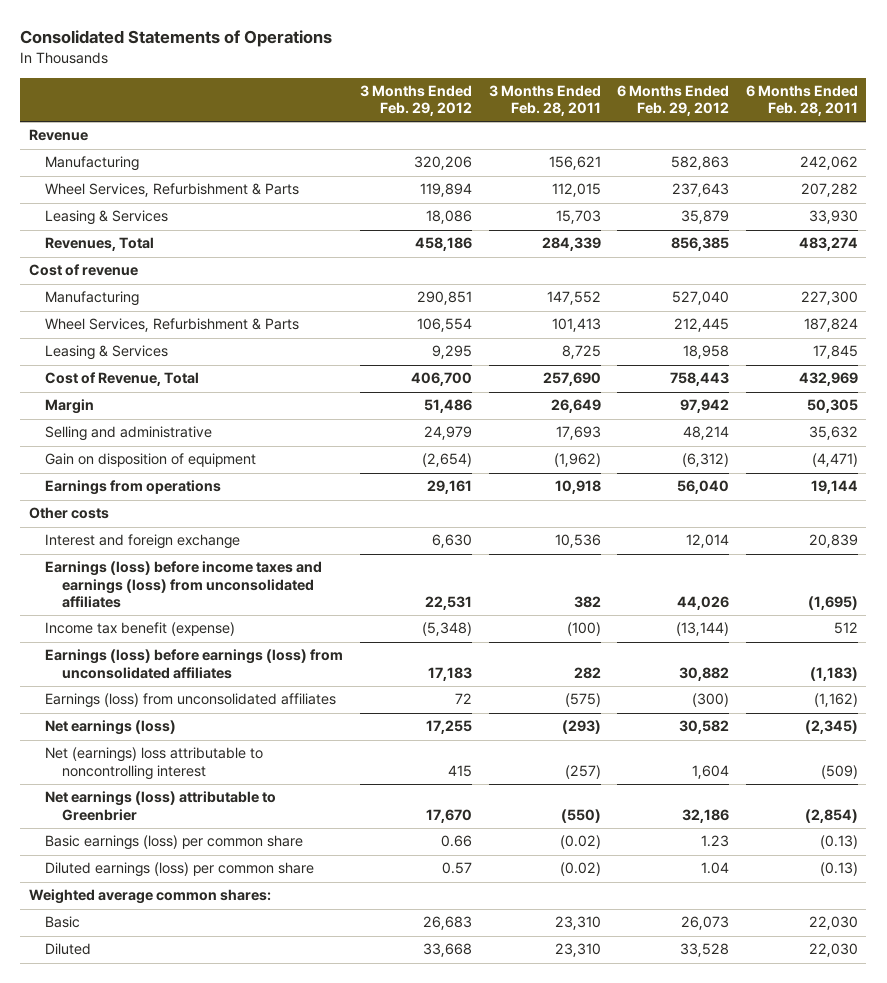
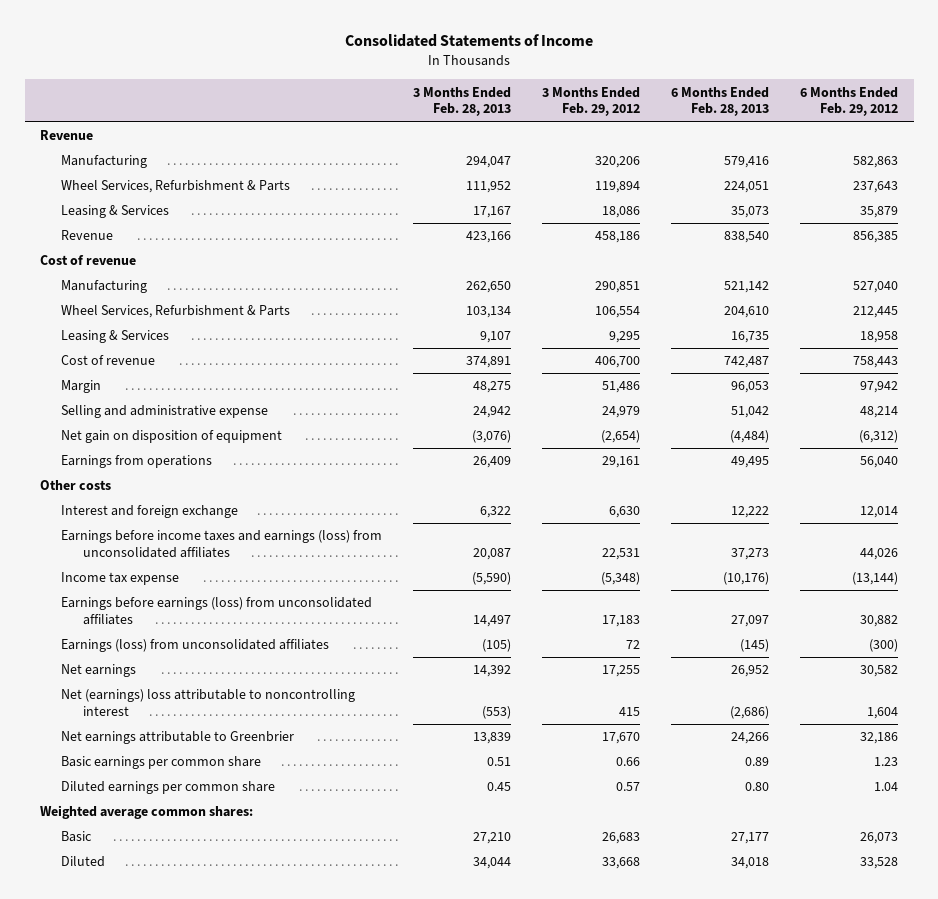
[20,30,333,48] Consolidated Statements of Operations -> [345,34,594,48] Consolidated Statements of Income
[488,85,601,117] 3 Months Ended Feb. 28, 2011 -> none
[746,85,859,117] 6 Months Ended Feb. 28, 2011 -> none
none -> [413,86,512,117] 3 Months Ended Feb. 28, 2013
none -> [671,86,770,117] 6 Months Ended Feb. 28, 2013
[45,237,155,252] Revenues, Total -> [61,230,114,241] Revenue
[45,372,200,387] Cost of Revenue, Total -> [61,355,156,366] Cost of revenue
[45,426,213,442] Selling and administrative -> [61,405,269,419] Selling and administrative expense
[45,453,257,468] Gain on disposition of equipment -> [61,430,283,444] Net gain on disposition of equipment
[45,561,323,608] Earnings (loss) before income taxes and earnings (loss) from unconsolidated affiliates -> [61,530,383,559] Earnings before income taxes and earnings (loss) from unconsolidated affiliates
[45,622,236,637] Income tax benefit (expense) -> [61,572,180,586] Income tax expense
[45,649,344,679] Earnings (loss) before earnings (loss) from unconsolidated affiliates -> [61,597,373,626] Earnings before earnings (loss) from unconsolidated affiliates
[45,720,177,736] Net earnings (loss) -> [61,664,137,678] Net earnings
[45,791,277,821] Net earnings (loss) attributable to Greenbrier -> [61,731,295,745] Net earnings attributable to Greenbrier
[45,835,304,851] Basic earnings (loss) per common share -> [61,756,262,770] Basic earnings per common share
[45,862,315,878] Diluted earnings (loss) per common share -> [61,781,276,795] Diluted earnings per common share

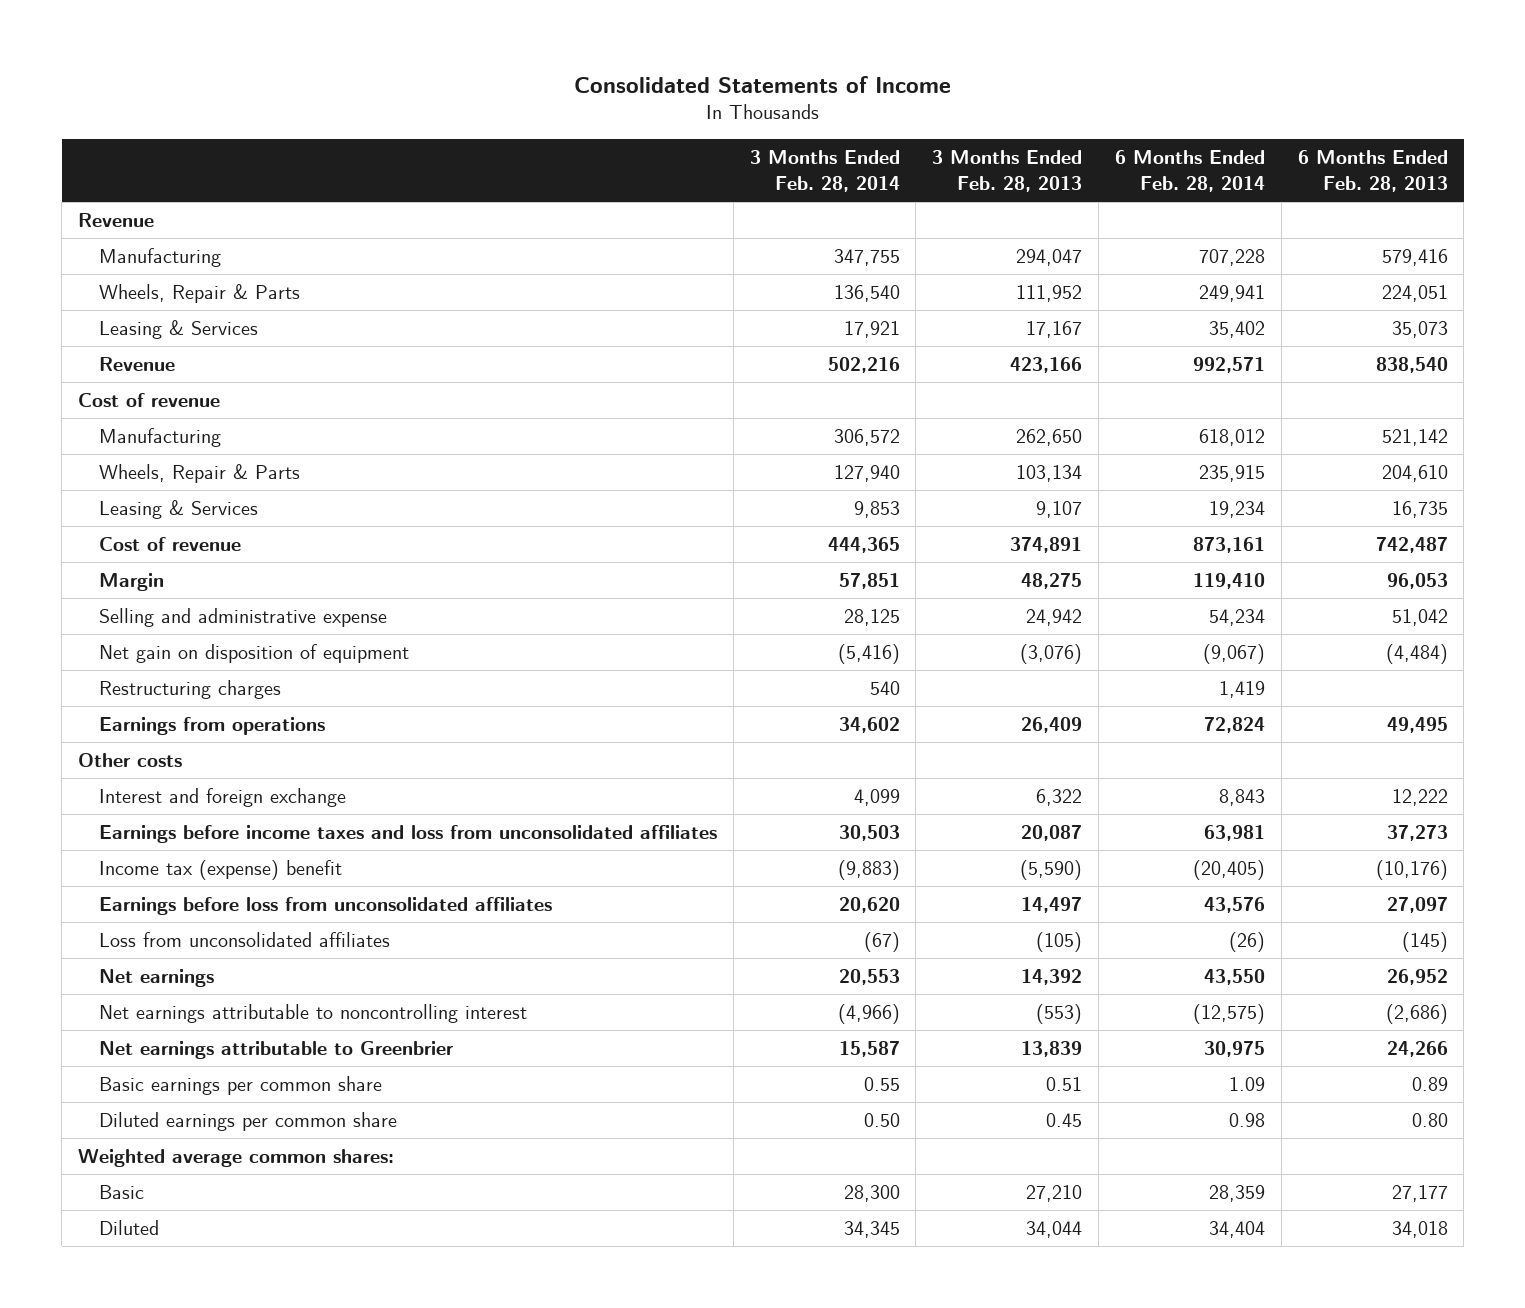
[542,86,641,117] 3 Months Ended Feb. 29, 2012 -> none
[800,86,899,117] 6 Months Ended Feb. 29, 2012 -> none
none -> [749,150,900,193] 3 Months Ended Feb. 28, 2014
none -> [1114,150,1265,193] 6 Months Ended Feb. 28, 2014
[61,180,291,194] Wheel Services, Refurbishment & Parts -> [98,284,300,304] Wheels, Repair & Parts
[61,305,291,319] Wheel Services, Refurbishment & Parts -> [98,464,300,484] Wheels, Repair & Parts
none -> [98,680,281,700] Restructuring charges
[61,530,383,559] Earnings before income taxes and earnings (loss) from unconsolidated affiliates -> [98,825,717,844] Earnings before income taxes and loss from unconsolidated affiliates
[61,572,180,586] Income tax expense -> [98,860,342,881] Income tax (expense) benefit
[61,597,373,626] Earnings before earnings (loss) from unconsolidated affiliates -> [98,897,552,916] Earnings before loss from unconsolidated affiliates
[61,639,330,653] Earnings (loss) from unconsolidated affiliates -> [98,932,390,948] Loss from unconsolidated affiliates
[61,689,356,717] Net (earnings) loss attributable to noncontrolling interest -> [98,1004,527,1024] Net earnings attributable to noncontrolling interest

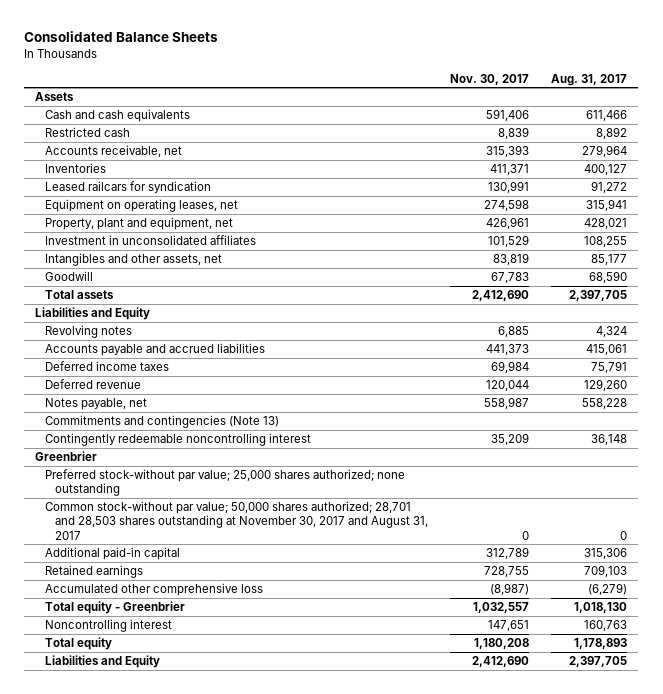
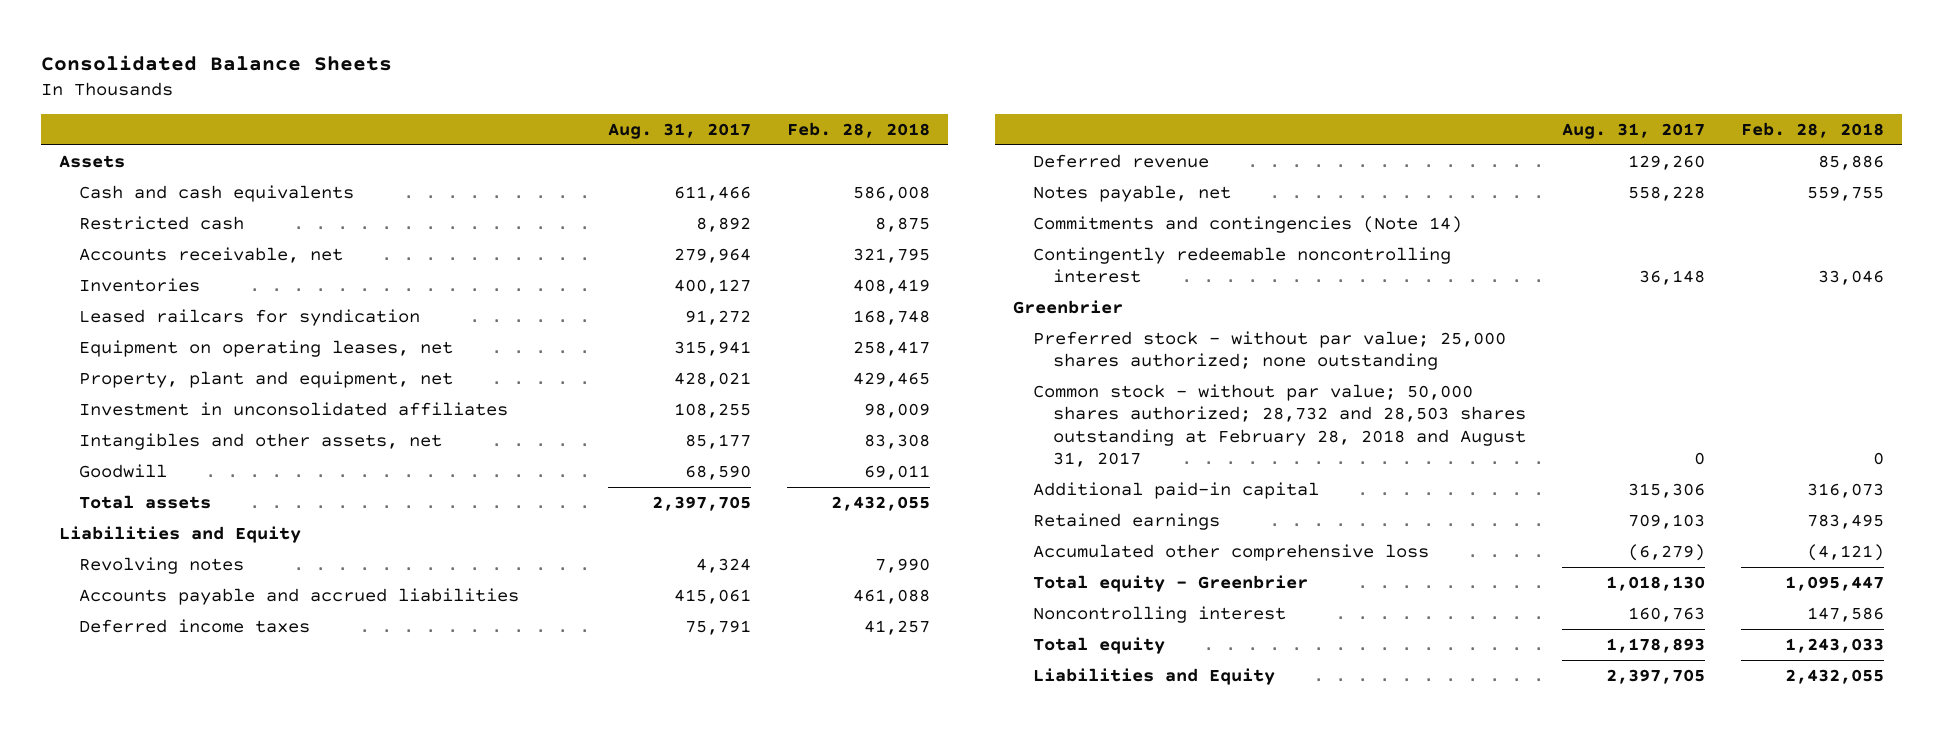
[450,73,530,85] Nov. 30, 2017 -> none
none -> [786,122,930,139] Feb. 28, 2018
[45,415,280,429] Commitments and contingencies (Note 13) -> [1032,215,1462,233] Commitments and contingencies (Note 14)
[45,469,406,497] Preferred stock-without par value; 25,000 shares authorized; none outstanding -> [1032,330,1506,371] Preferred stock - without par value; 25,000 shares authorized; none outstanding
[45,501,428,540] Common stock-without par value; 50,000 shares authorized; 28,701 and 28,503 shares outstanding at November 30, 2017 and August 31, 2017 -> [1032,383,1526,468] Common stock - without par value; 50,000 shares authorized; 28,732 and 28,503 shares outstanding at February 28, 2018 and August 31, 2017

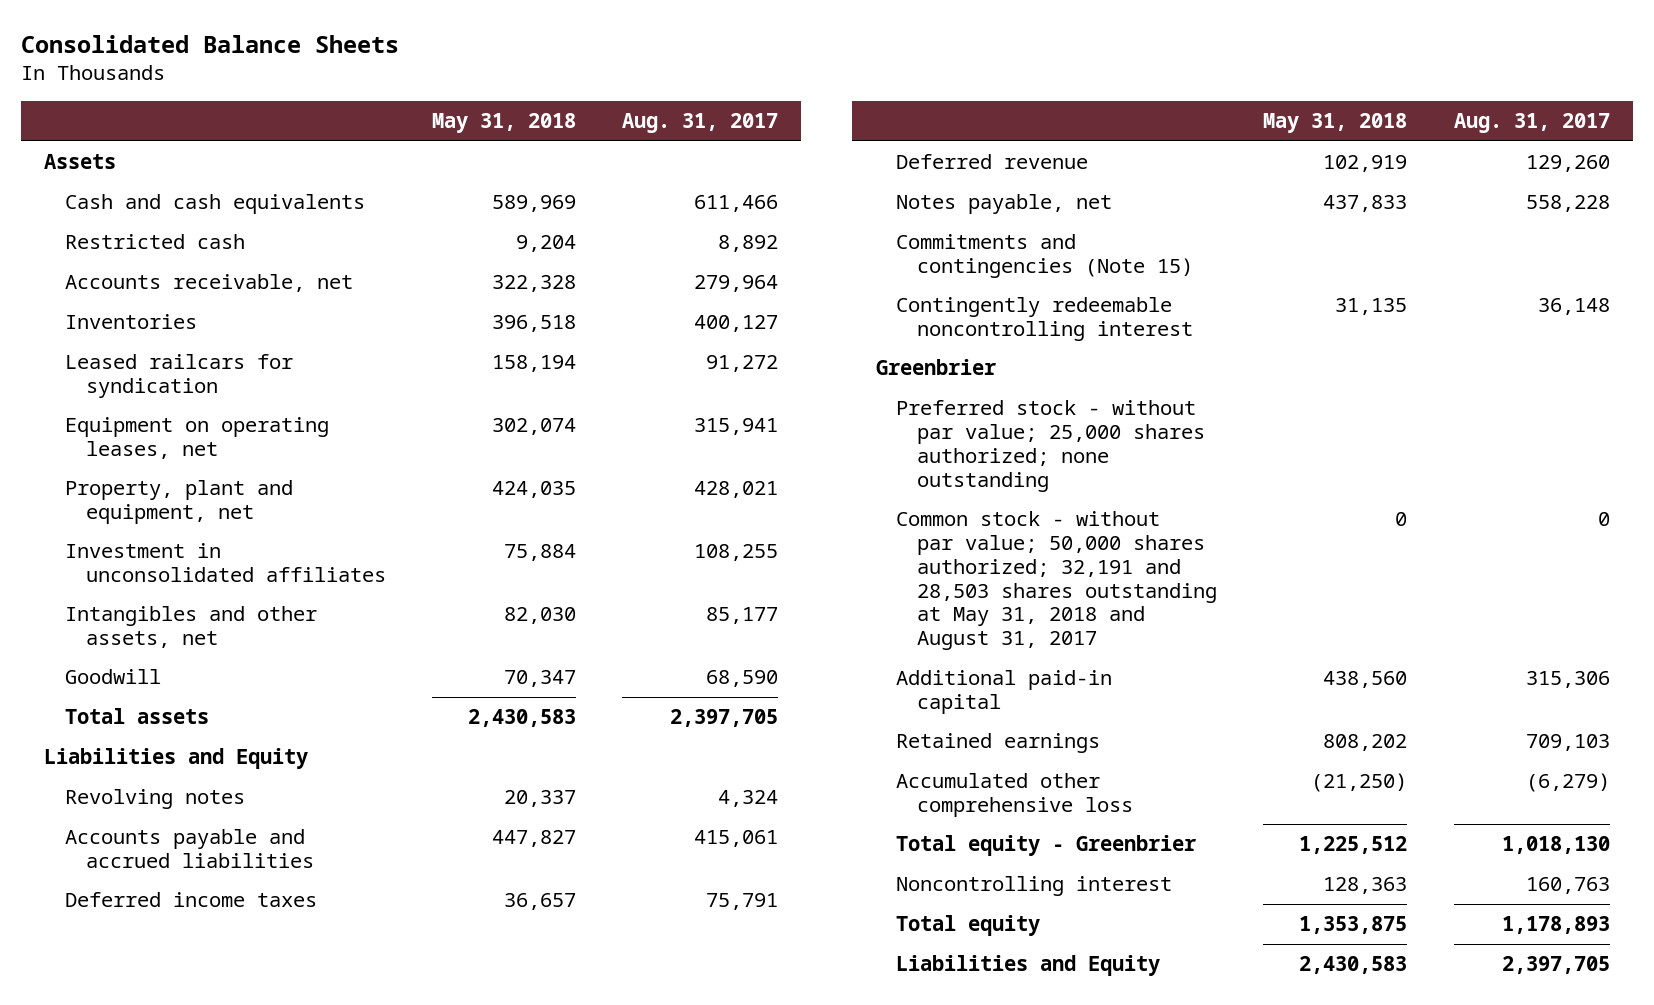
[786,122,930,139] Feb. 28, 2018 -> none
none -> [431,113,576,134] May 31, 2018
[1032,215,1462,233] Commitments and contingencies (Note 14) -> [896,234,1194,279] Commitments and contingencies (Note 15)
[1032,383,1526,468] Common stock - without par value; 50,000 shares authorized; 28,732 and 28,503 shares outstanding at February 28, 2018 and August 31, 2017 -> [896,511,1218,651] Common stock - without par value; 50,000 shares authorized; 32,191 and 28,503 shares outstanding at May 31, 2018 and August 31, 2017

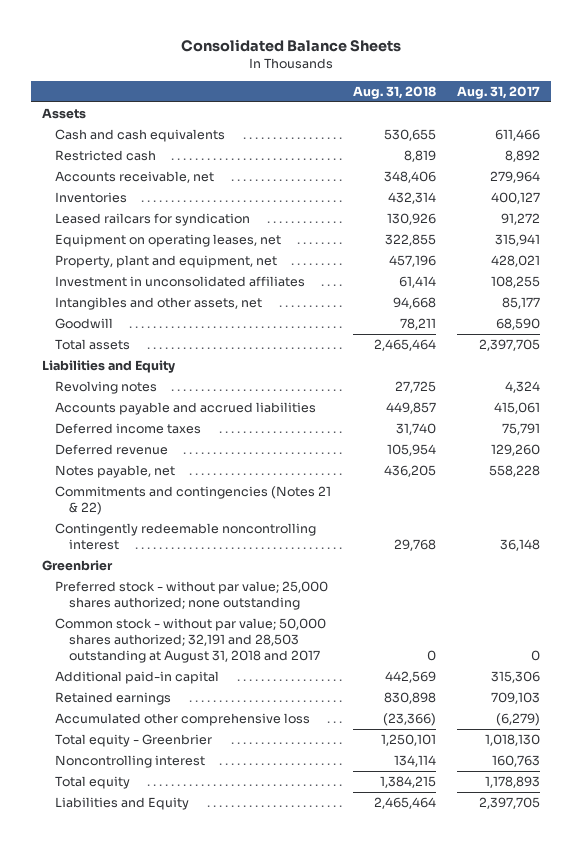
[431,113,576,134] May 31, 2018 -> none
none -> [352,85,436,99] Aug. 31, 2018
[896,234,1194,279] Commitments and contingencies (Note 15) -> [55,486,332,516] Commitments and contingencies (Notes 21 & 22)
[896,511,1218,651] Common stock - without par value; 50,000 shares authorized; 32,191 and 28,503 shares outstanding at May 31, 2018 and August 31, 2017 -> [55,618,327,664] Common stock - without par value; 50,000 shares authorized; 32,191 and 28,503 outstanding at August 31, 2018 and 2017

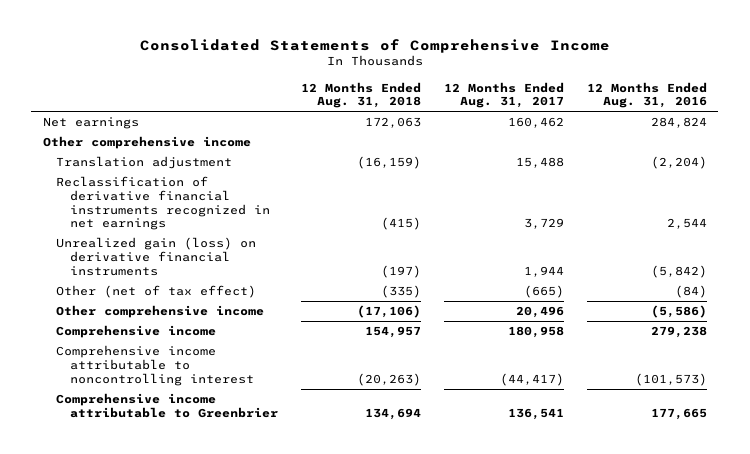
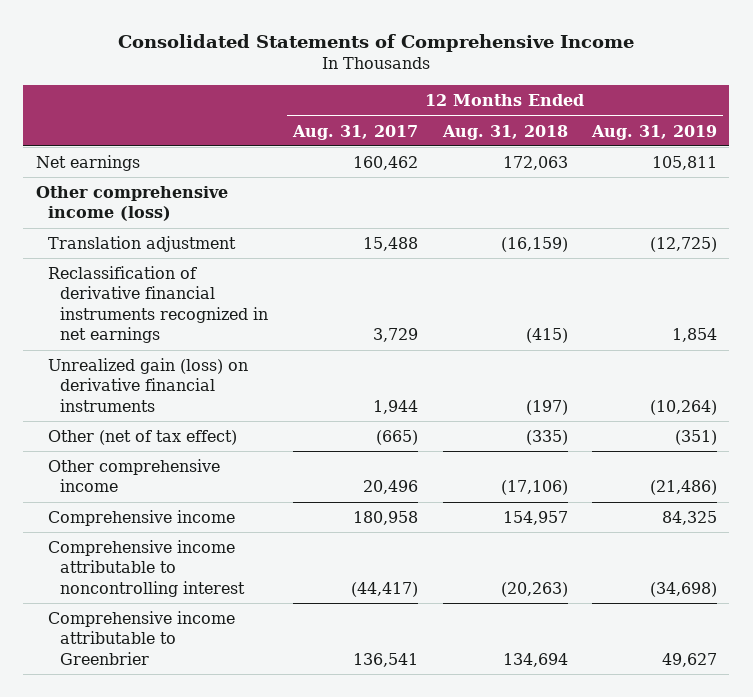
[586,81,707,109] 12 Months Ended Aug. 31, 2016 -> none
none -> [591,124,718,140] Aug. 31, 2019
[42,136,251,150] Other comprehensive income -> [35,185,228,222] Other comprehensive income (loss)

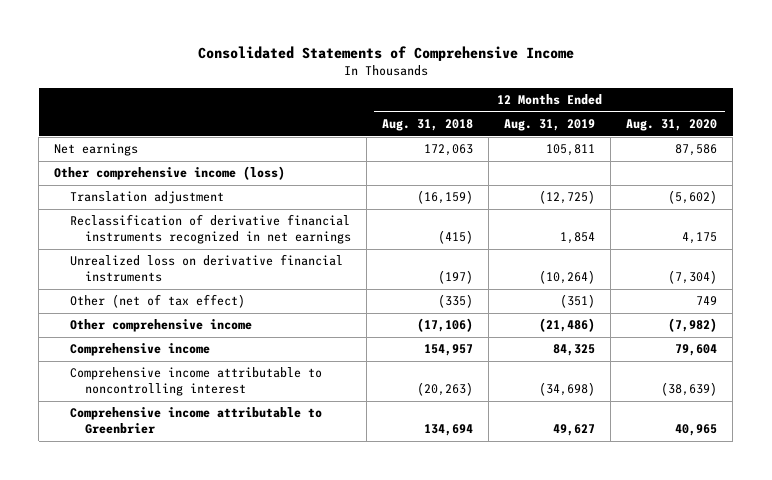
[292,124,419,140] Aug. 31, 2017 -> none
none -> [626,119,718,132] Aug. 31, 2020
[48,357,249,412] Unrealized gain (loss) on derivative financial instruments -> [69,254,343,283] Unrealized loss on derivative financial instruments

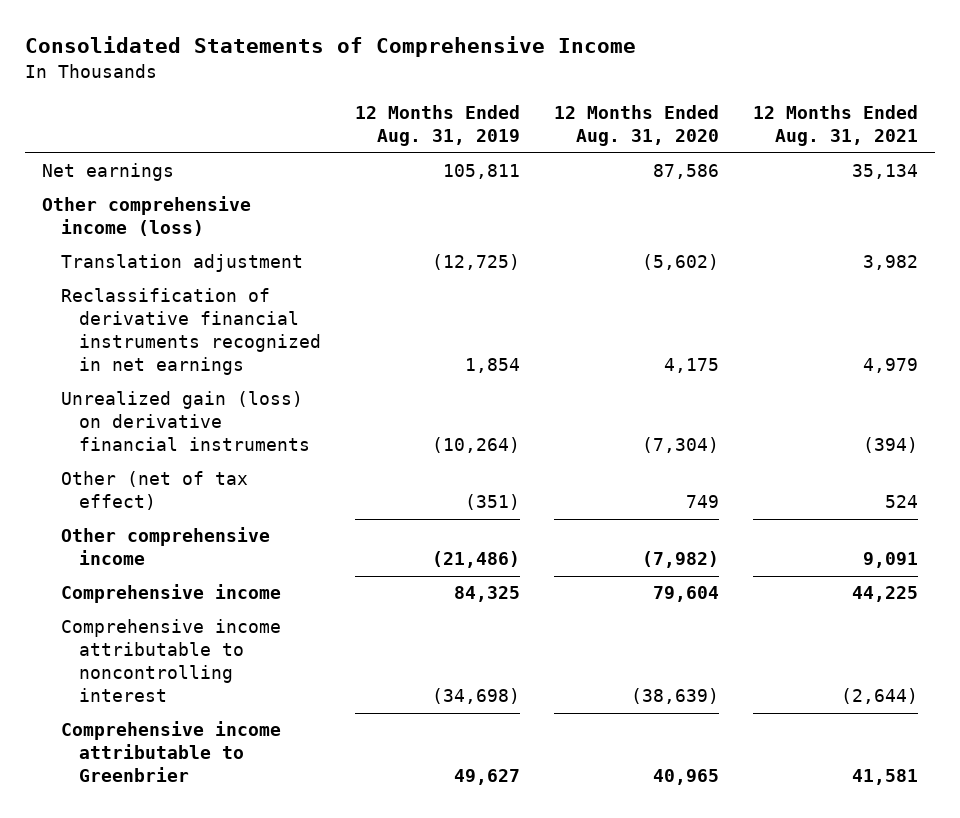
[382,119,474,132] Aug. 31, 2018 -> none
none -> [753,105,919,147] 12 Months Ended Aug. 31, 2021
[69,254,343,283] Unrealized loss on derivative financial instruments -> [60,391,311,452] Unrealized gain (loss) on derivative financial instruments

